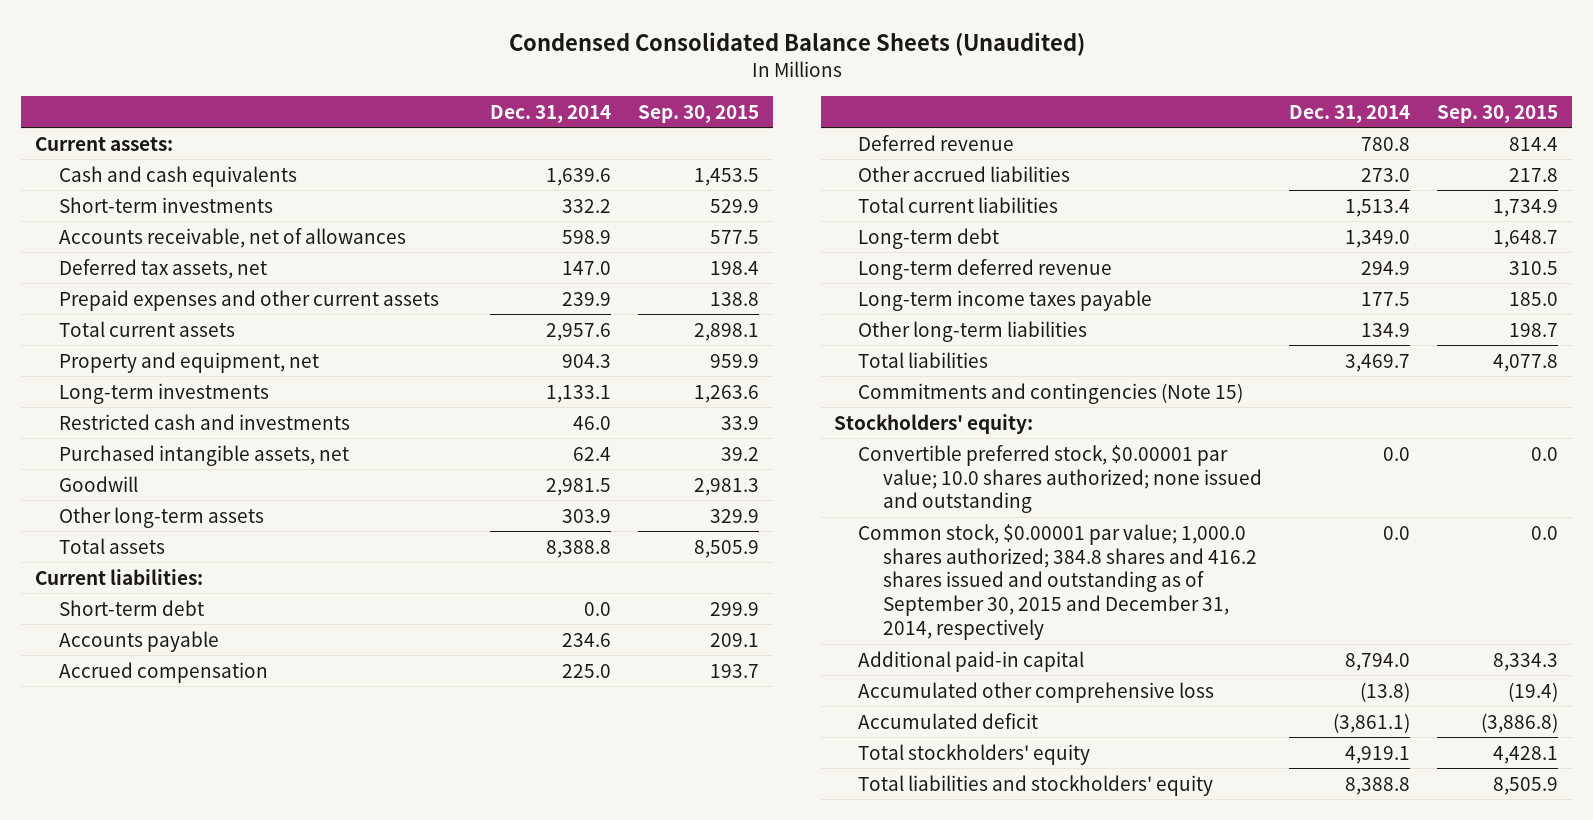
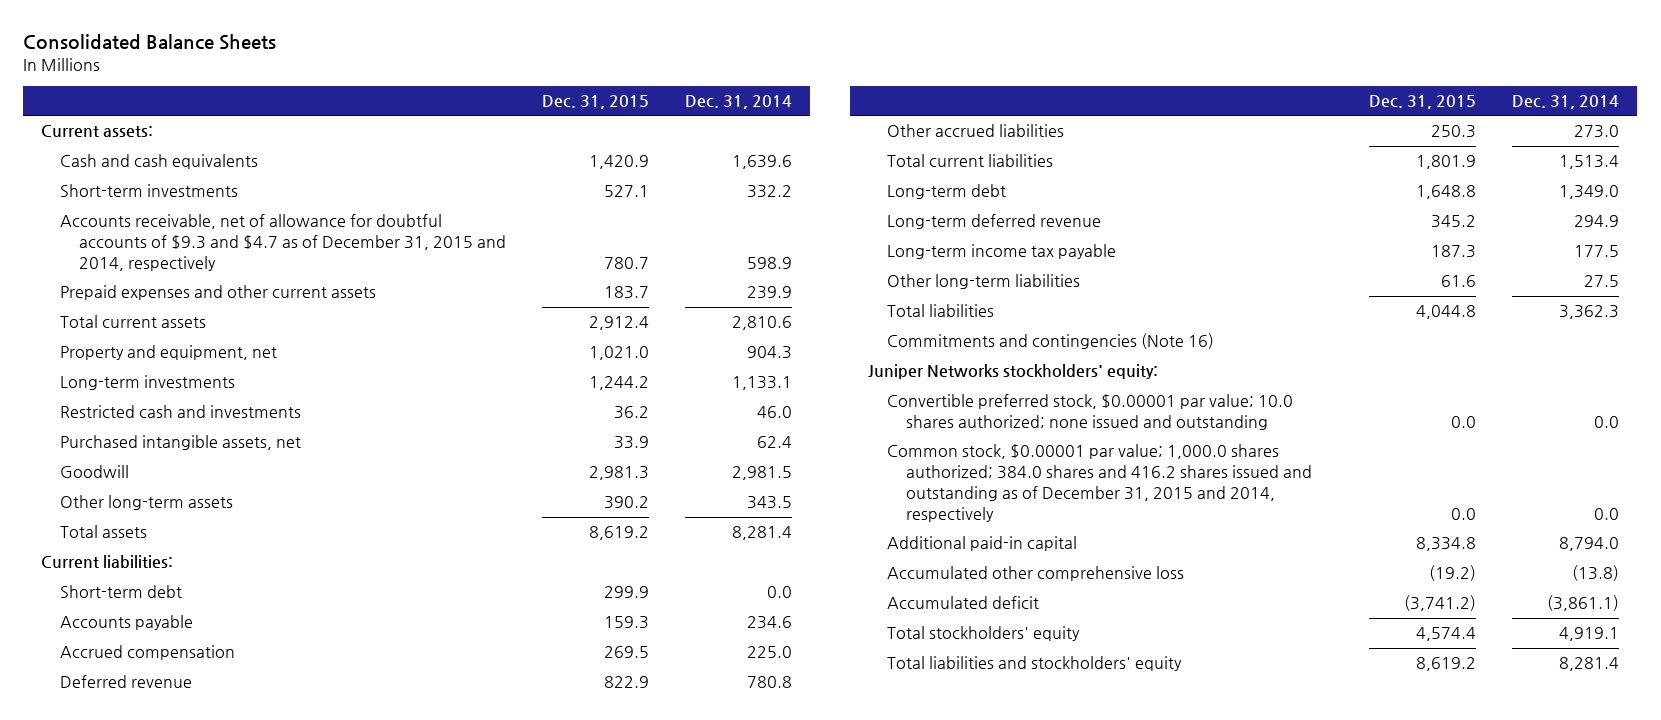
[508,31,1085,56] Condensed Consolidated Balance Sheets (Unaudited) -> [23,34,277,51] Consolidated Balance Sheets
[637,104,759,123] Sep. 30, 2015 -> none
none -> [542,95,650,110] Dec. 31, 2015
[58,258,267,279] Deferred tax assets, net -> none
[58,227,406,248] Accounts receivable, net of allowances -> [60,214,506,271] Accounts receivable, net of allowance for doubtful accounts of $9.3 and $4.7 as of December 31, 2015 and 2014, respectively
[545,322,611,341] 2,957.6 -> [732,316,793,331] 2,810.6
[561,508,611,523] 303.9 -> [747,496,793,510] 343.5
[545,539,611,558] 8,388.8 -> [732,526,793,541] 8,281.4
[858,289,1153,311] Long-term income taxes payable -> [887,244,1117,260] Long-term income tax payable
[1361,322,1411,337] 134.9 -> [1584,275,1620,288] 27.5
[1345,353,1411,372] 3,469.7 -> [1559,305,1620,320] 3,362.3
[858,382,1244,404] Commitments and contingencies (Note 15) -> [887,333,1215,350] Commitments and contingencies (Note 16)
[834,413,1034,434] Stockholders' equity: -> [868,364,1159,380] Juniper Networks stockholders' equity:
[858,523,1257,641] Common stock, $0.00001 par value; 1,000.0 shares authorized; 384.8 shares and 416.2 shares issued and outstanding as of September 30, 2015 and December 31, 2014, respectively -> [887,444,1312,522] Common stock, $0.00001 par value; 1,000.0 shares authorized; 384.0 shares and 416.2 shares issued and outstanding as of December 31, 2015 and 2014, respectively
[1345,776,1411,795] 8,388.8 -> [1559,657,1620,672] 8,281.4

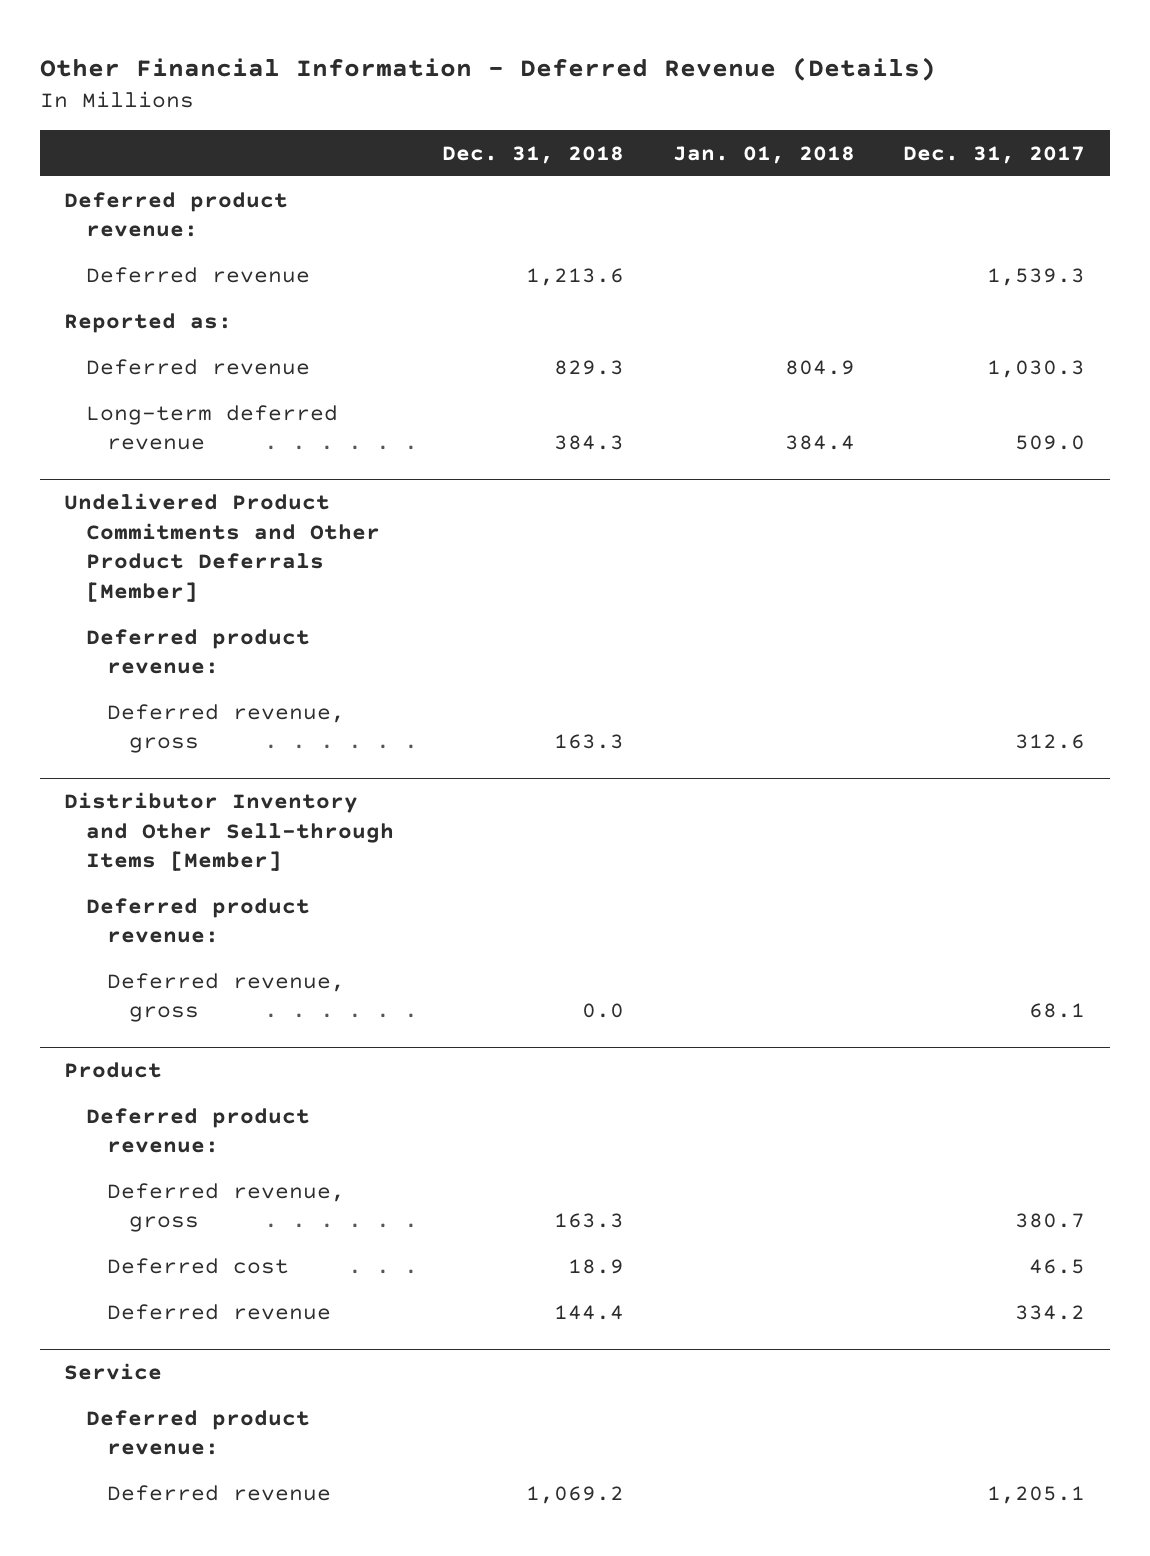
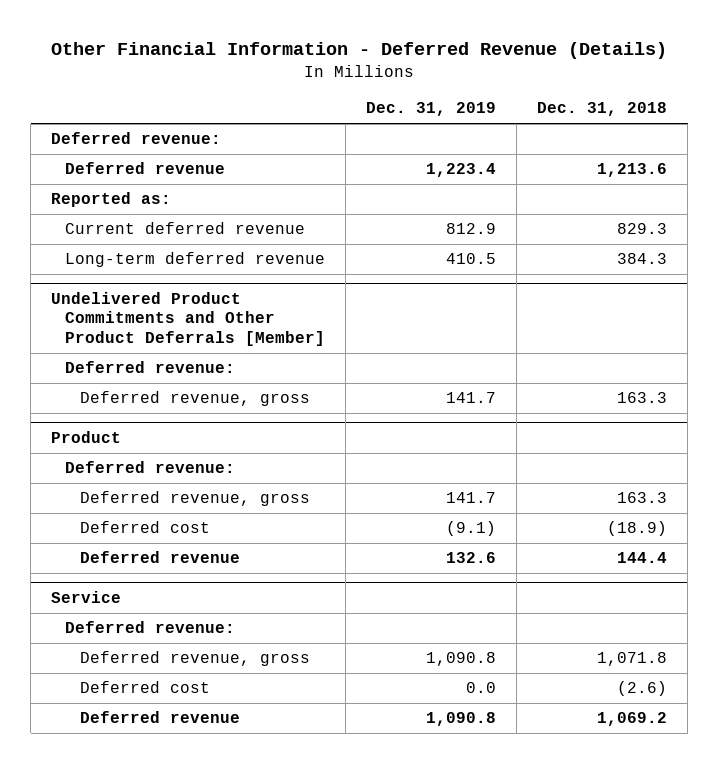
[672,145,855,164] Jan. 01, 2018 -> none
[903,145,1086,164] Dec. 31, 2017 -> none
none -> [366,102,497,117] Dec. 31, 2019
[64,191,289,238] Deferred product revenue: -> [50,132,221,145] Deferred revenue:
[85,358,310,375] Deferred revenue -> [65,222,306,235] Current deferred revenue
[85,628,310,675] Deferred product revenue: -> [65,361,236,374] Deferred revenue:
[64,792,394,872] Distributor Inventory and Other Sell-through Items [Member] -> none
[85,897,310,944] Deferred product revenue: -> none
[107,972,346,1023] Deferred revenue, gross -> none
[85,1107,310,1154] Deferred product revenue: -> [65,461,236,474] Deferred revenue:
[568,1258,625,1274] 18.9 -> [607,521,668,537] (18.9)
[85,1409,310,1456] Deferred product revenue: -> [65,621,236,634] Deferred revenue:
none -> [79,651,310,667] Deferred revenue, gross
none -> [79,681,210,694] Deferred cost

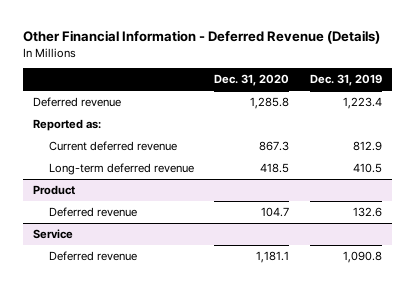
[537,102,668,117] Dec. 31, 2018 -> none
none -> [214,74,290,87] Dec. 31, 2020
[50,132,221,145] Deferred revenue: -> none
[50,292,326,346] Undelivered Product Commitments and Other Product Deferrals [Member] -> none
[65,361,236,374] Deferred revenue: -> none
[79,391,310,407] Deferred revenue, gross -> none
[65,461,236,474] Deferred revenue: -> none
[79,491,310,507] Deferred revenue, gross -> none
[79,521,210,534] Deferred cost -> none
[65,621,236,634] Deferred revenue: -> none
[79,651,310,667] Deferred revenue, gross -> none
[79,681,210,694] Deferred cost -> none

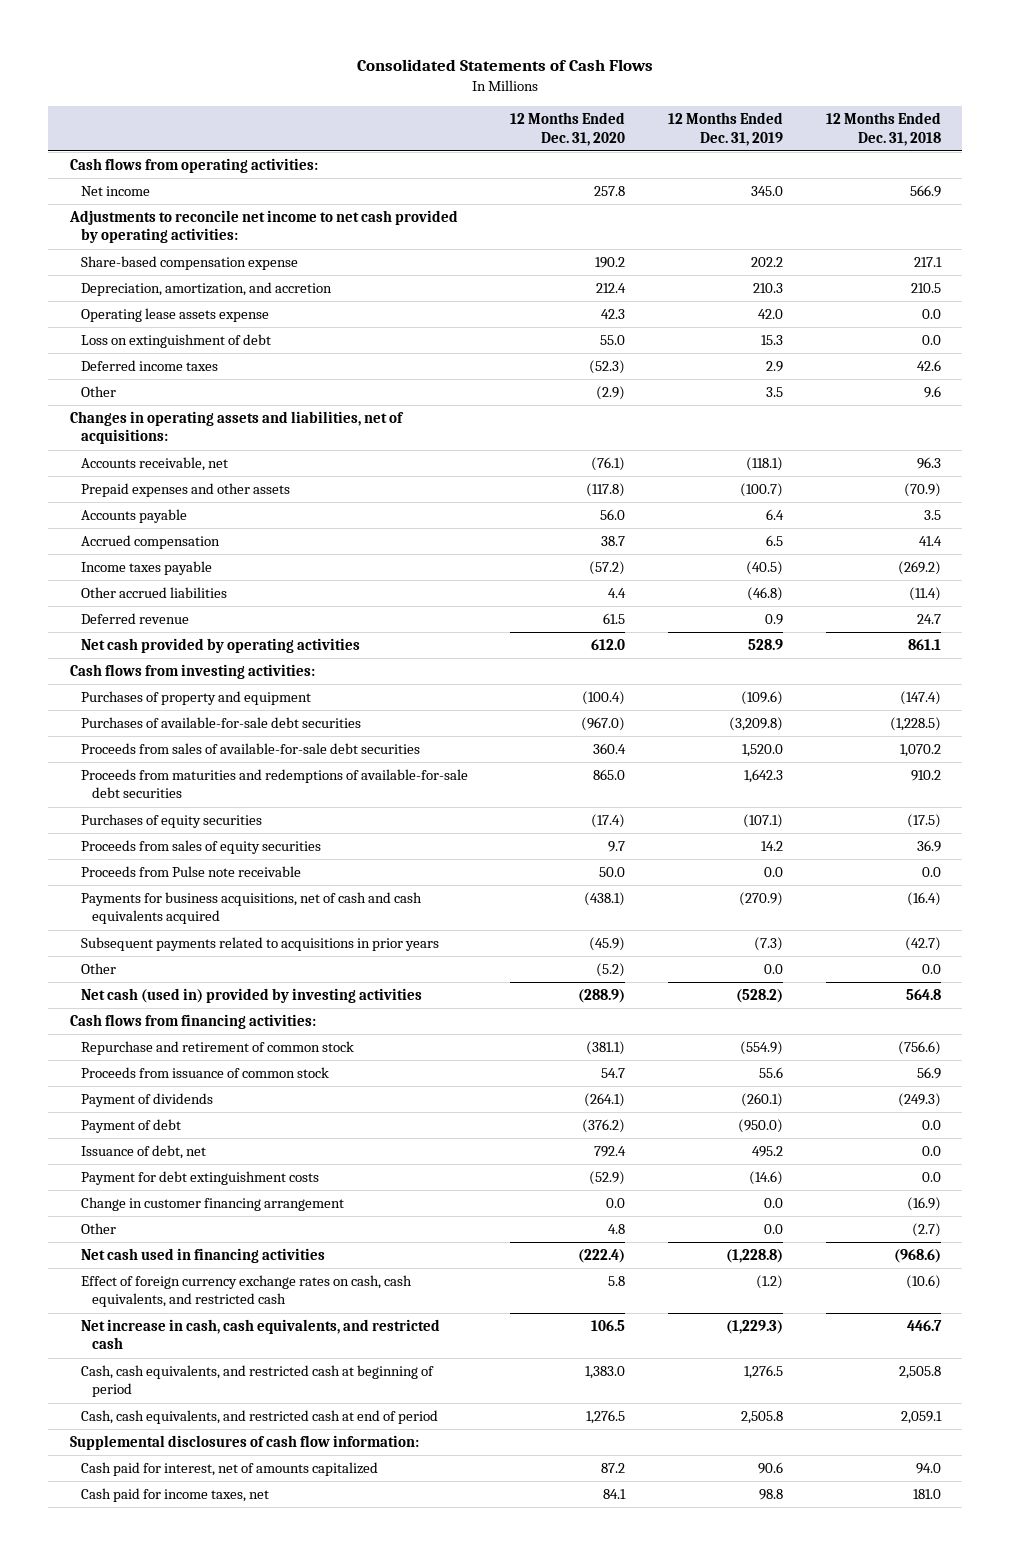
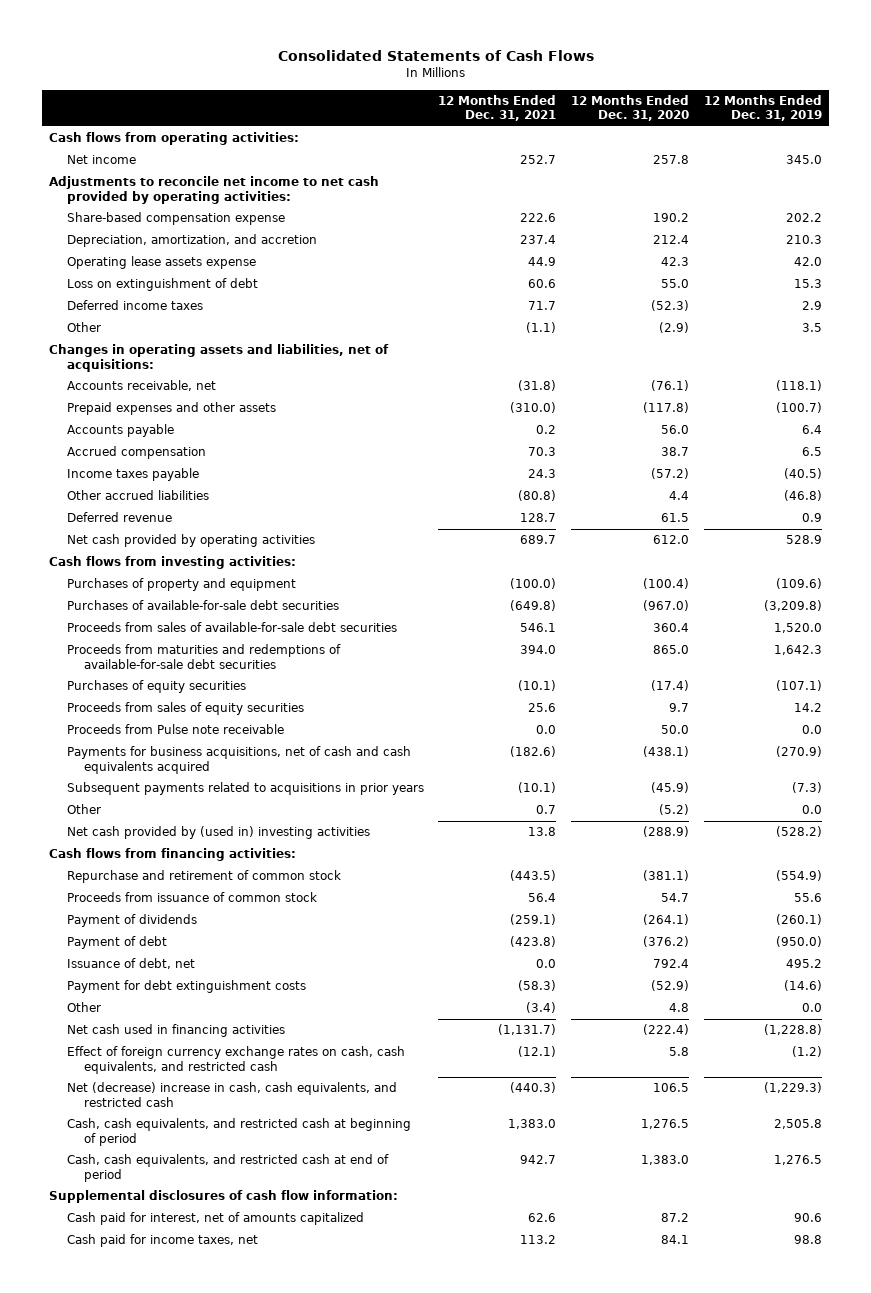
[825,112,941,146] 12 Months Ended Dec. 31, 2018 -> none
none -> [438,94,557,122] 12 Months Ended Dec. 31, 2021
[80,988,422,1004] Net cash (used in) provided by investing activities -> [66,826,370,840] Net cash provided by (used in) investing activities
[80,1197,344,1212] Change in customer financing arrangement -> none
[80,1319,440,1350] Net increase in cash, cash equivalents, and restricted cash -> [66,1082,397,1107] Net (decrease) increase in cash, cash equivalents, and restricted cash
[585,1366,626,1380] 1,383.0 -> [641,1119,690,1130] 1,276.5
[743,1365,783,1380] 1,276.5 -> [773,1119,822,1130] 2,505.8
[586,1410,626,1425] 1,276.5 -> [641,1155,690,1166] 1,383.0
[740,1411,783,1425] 2,505.8 -> [773,1155,822,1166] 1,276.5

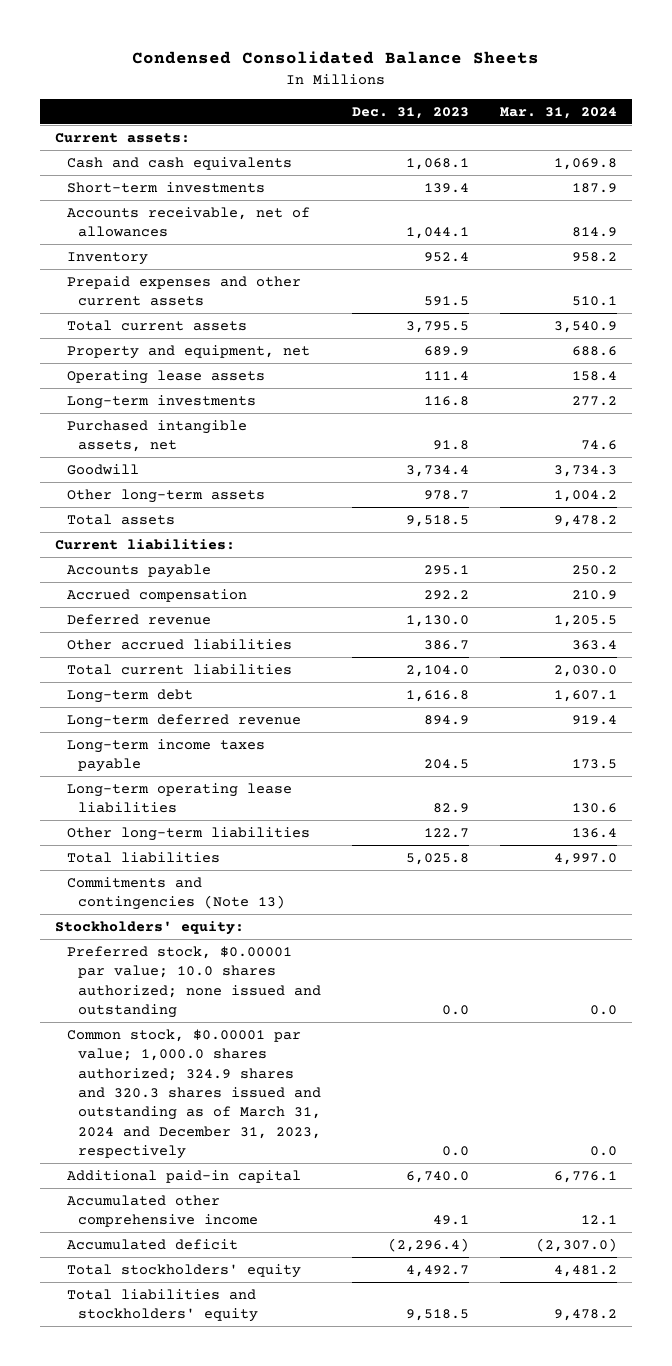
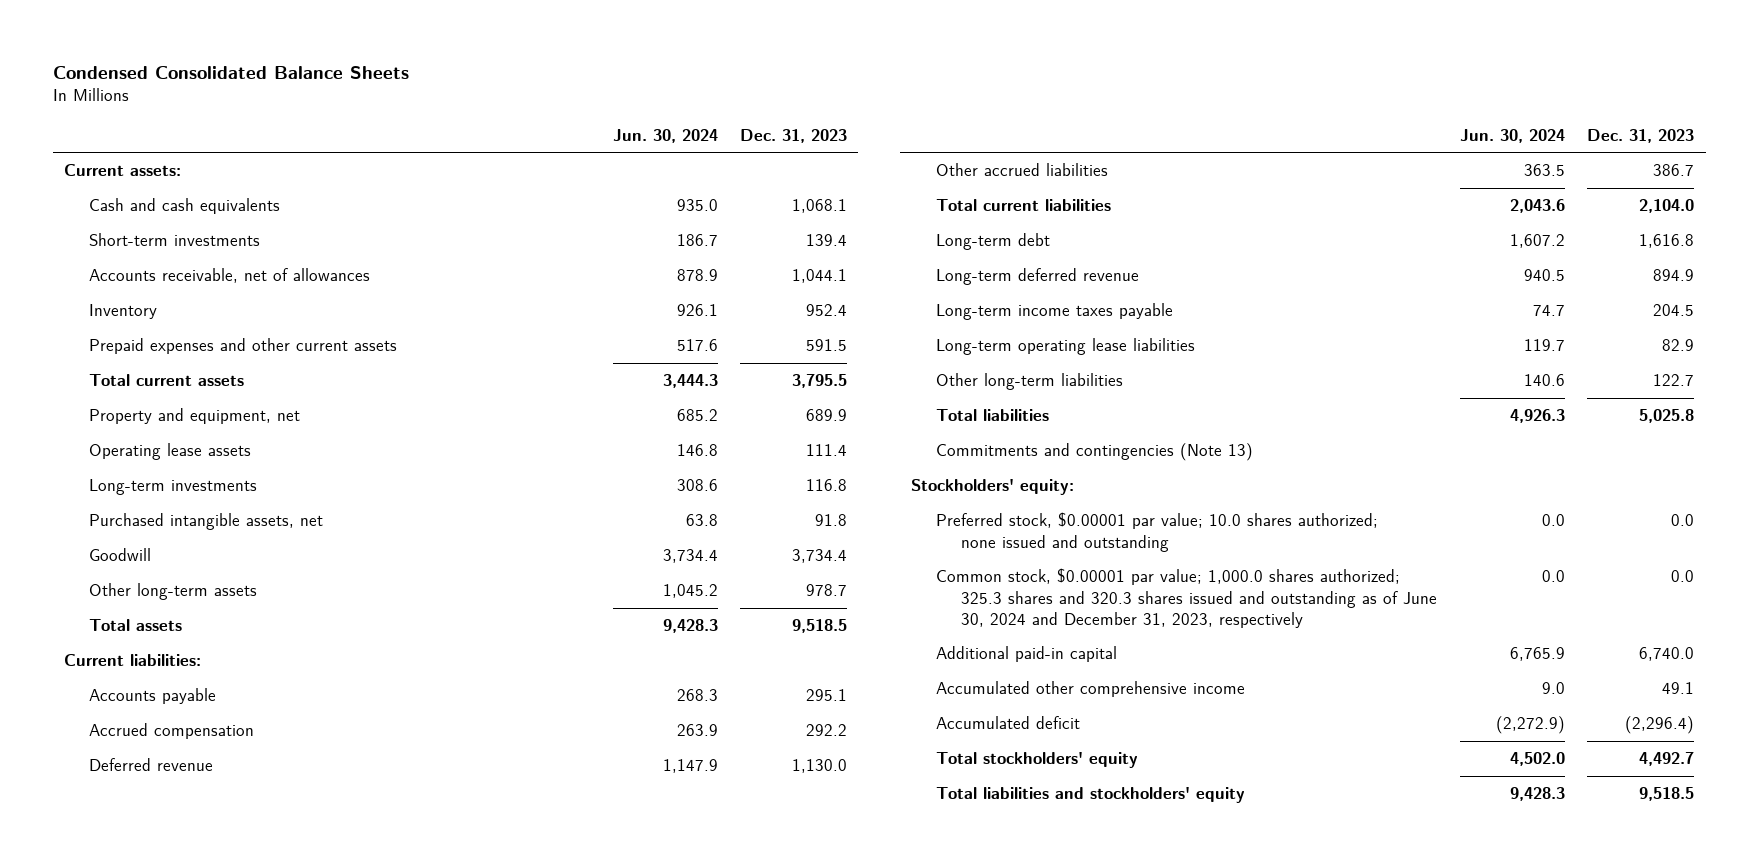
[499,106,617,119] Mar. 31, 2024 -> none
none -> [612,128,718,143] Jun. 30, 2024
[66,1028,322,1160] Common stock, $0.00001 par value; 1,000.0 shares authorized; 324.9 shares and 320.3 shares issued and outstanding as of March 31, 2024 and December 31, 2023, respectively -> [936,568,1438,629] Common stock, $0.00001 par value; 1,000.0 shares authorized; 325.3 shares and 320.3 shares issued and outstanding as of June 30, 2024 and December 31, 2023, respectively

